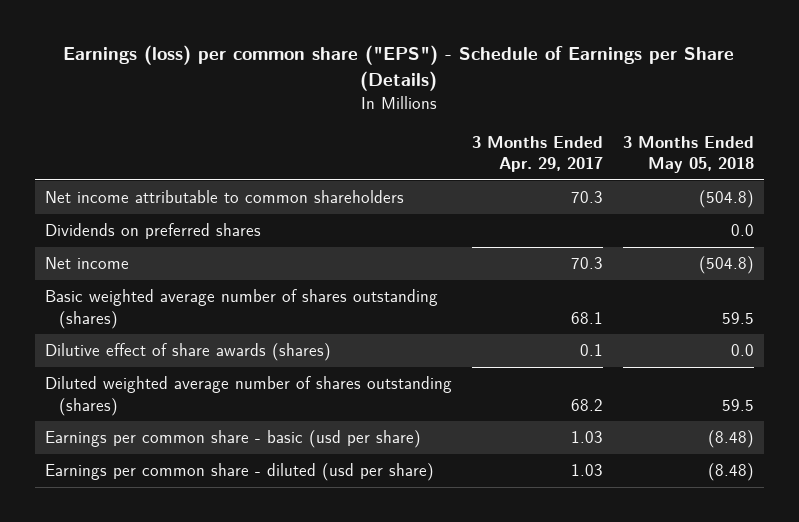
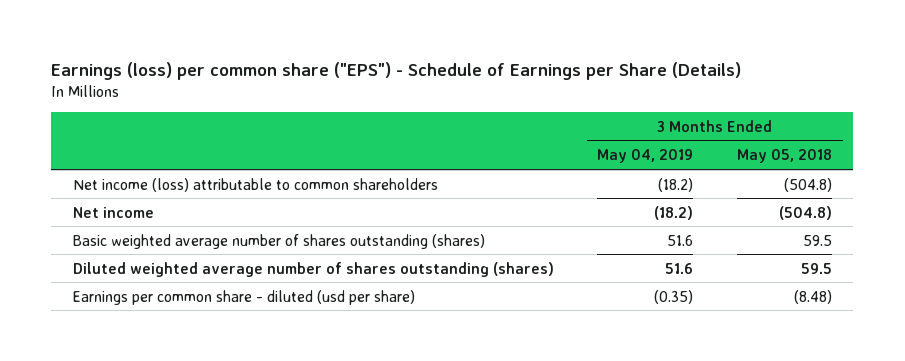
[471,136,603,173] 3 Months Ended Apr. 29, 2017 -> none
none -> [597,149,694,164] May 04, 2019
[44,223,261,240] Dividends on preferred shares -> none
[44,190,404,204] Net income attributable to common shareholders -> [73,177,439,192] Net income (loss) attributable to common shareholders
[44,343,331,362] Dilutive effect of share awards (shares) -> none
[44,430,421,449] Earnings per common share - basic (usd per share) -> none

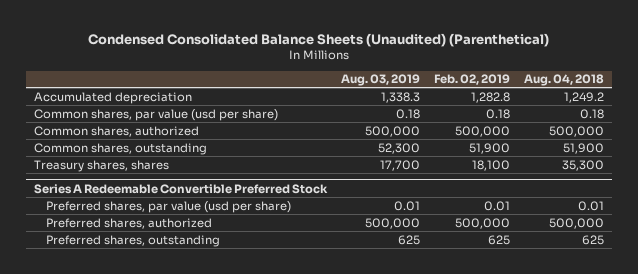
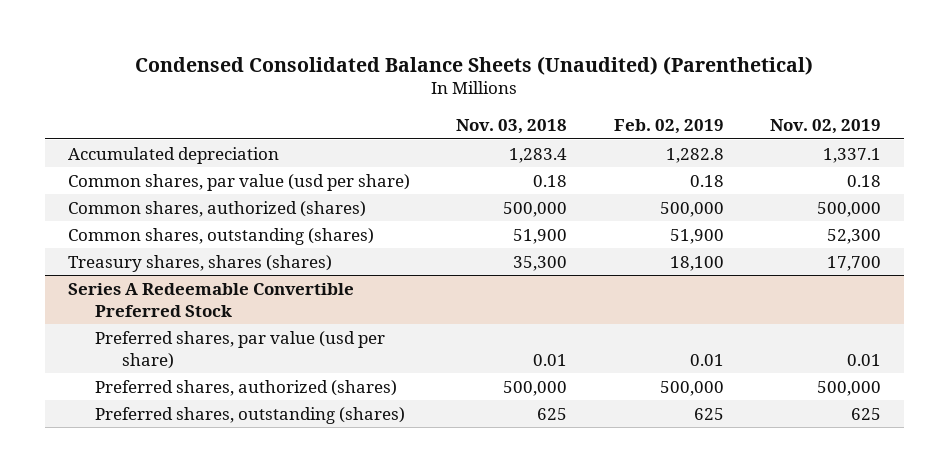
[340,74,420,87] Aug. 03, 2019 -> none
[524,74,605,87] Aug. 04, 2018 -> none
none -> [456,119,568,135] Nov. 03, 2018
none -> [769,119,881,135] Nov. 02, 2019
[33,125,199,137] Common shares, authorized -> [68,200,367,217] Common shares, authorized (shares)
[33,142,207,155] Common shares, outstanding -> [68,227,375,245] Common shares, outstanding (shares)
[33,159,169,172] Treasury shares, shares -> [68,254,333,272] Treasury shares, shares (shares)
[45,217,212,229] Preferred shares, authorized -> [95,379,398,396] Preferred shares, authorized (shares)
[45,234,220,247] Preferred shares, outstanding -> [95,406,406,424] Preferred shares, outstanding (shares)

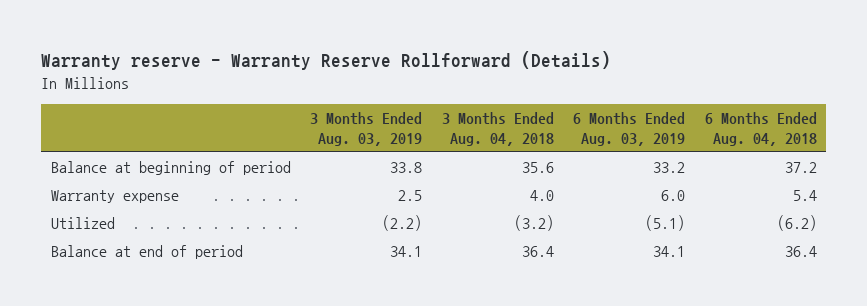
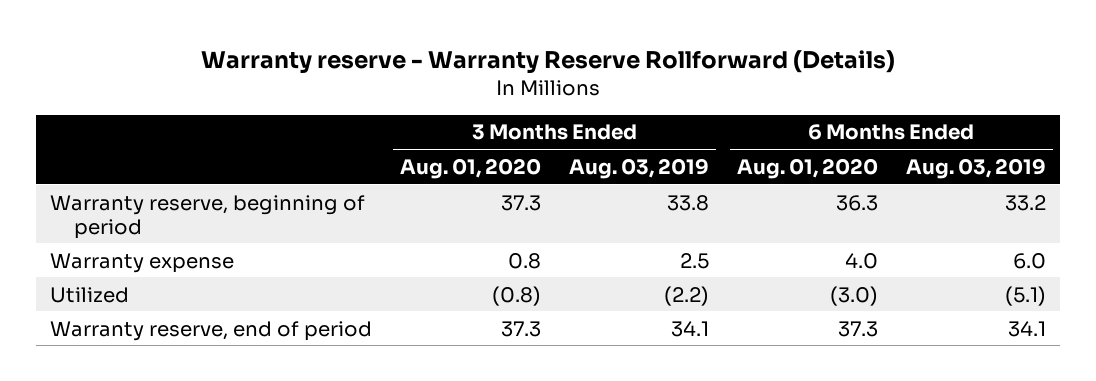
[441,112,554,146] 3 Months Ended Aug. 04, 2018 -> none
[704,112,817,146] 6 Months Ended Aug. 04, 2018 -> none
none -> [400,157,542,179] Aug. 01, 2020
none -> [736,157,878,179] Aug. 01, 2020
[50,161,291,176] Balance at beginning of period -> [50,194,366,239] Warranty reserve, beginning of period
[50,245,243,260] Balance at end of period -> [50,320,373,341] Warranty reserve, end of period

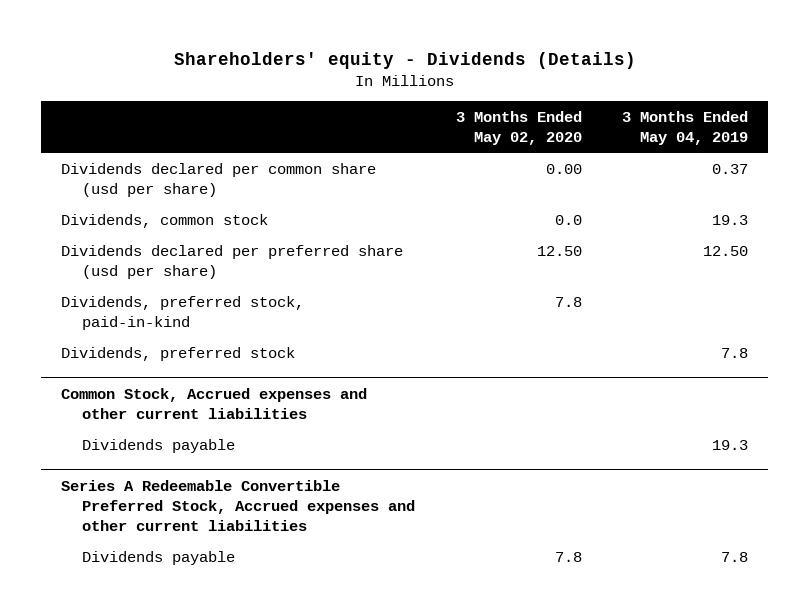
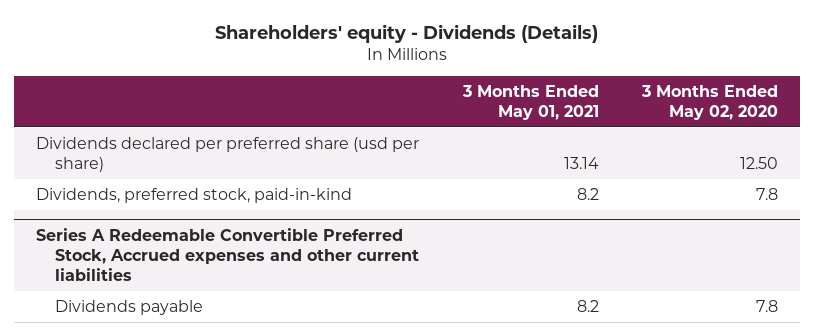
[622,110,749,145] 3 Months Ended May 04, 2019 -> none
none -> [461,84,599,120] 3 Months Ended May 01, 2021
[61,162,377,197] Dividends declared per common share (usd per share) -> none
[61,213,269,228] Dividends, common stock -> none
[61,346,296,361] Dividends, preferred stock -> none
[61,387,368,419] Common Stock, Accrued expenses and other current liabilities -> none
[81,438,235,453] Dividends payable -> none

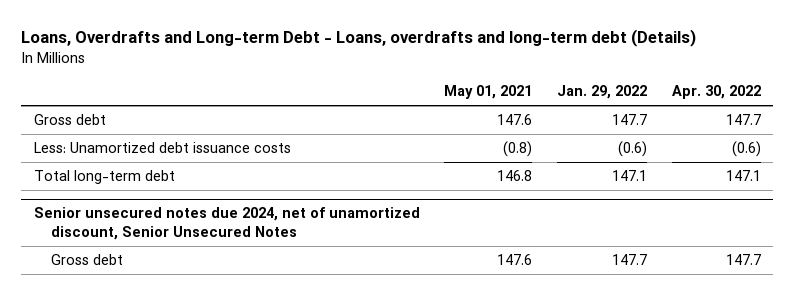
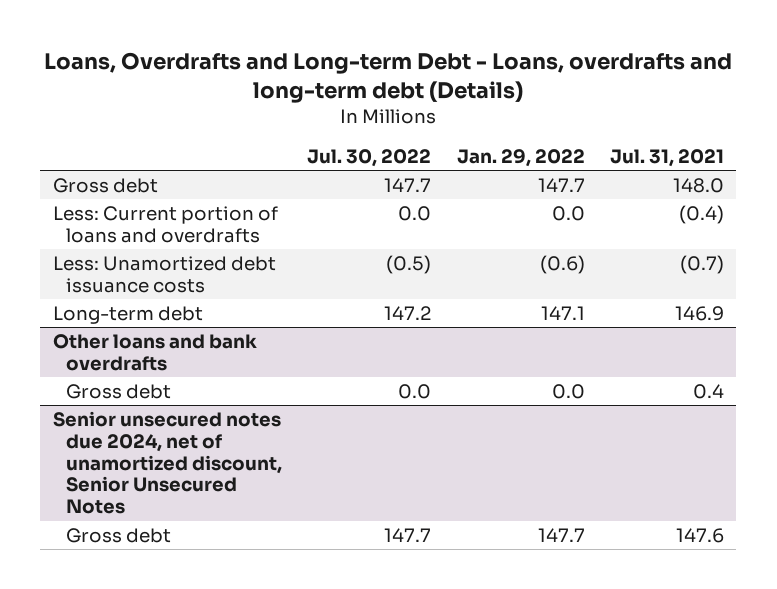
[444,85,533,100] May 01, 2021 -> none
[671,85,761,100] Apr. 30, 2022 -> none
none -> [307,148,432,167] Jul. 30, 2022
none -> [609,148,724,167] Jul. 31, 2021
none -> [52,205,278,243] Less: Current portion of loans and overdrafts
[33,170,175,185] Total long-term debt -> [52,305,203,324] Long-term debt
none -> [52,333,257,371] Other loans and bank overdrafts
none -> [66,383,172,399] Gross debt

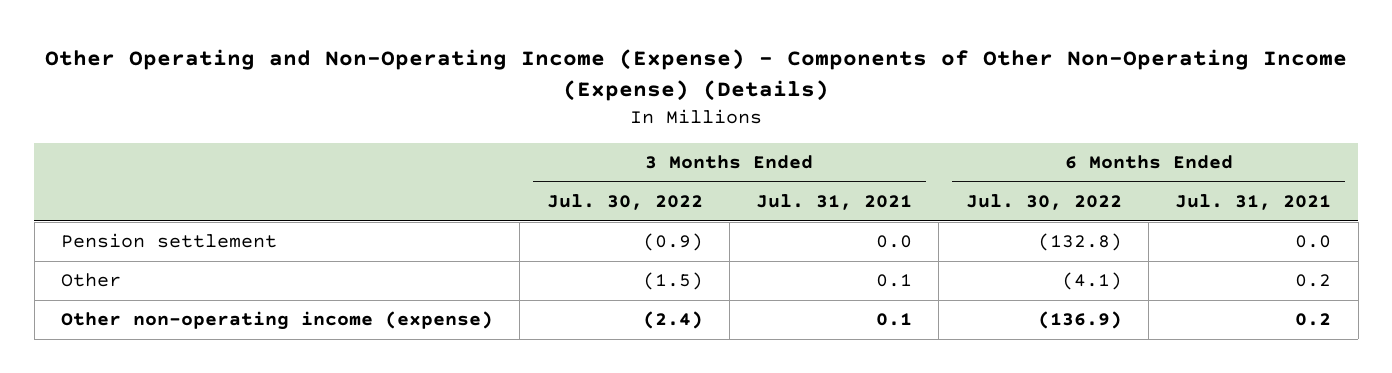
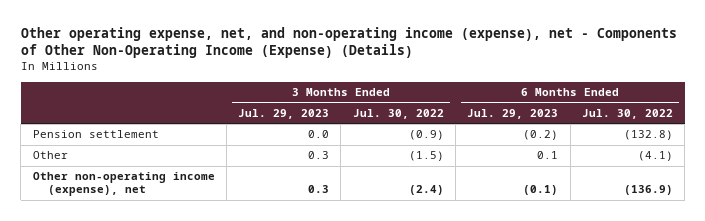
[45,48,1348,101] Other Operating and Non-Operating Income (Expense) - Components of Other Non-Operating Income (Expense) (Details) -> [20,27,677,59] Other operating expense, net, and non-operating income (expense), net - Components of Other Non-Operating Income (Expense) (Details)
[756,194,913,211] Jul. 31, 2021 -> none
[1175,194,1332,211] Jul. 31, 2021 -> none
none -> [238,108,330,119] Jul. 29, 2023
none -> [467,108,559,119] Jul. 29, 2023
[60,311,493,331] Other non-operating income (expense) -> [32,172,215,197] Other non-operating income (expense), net

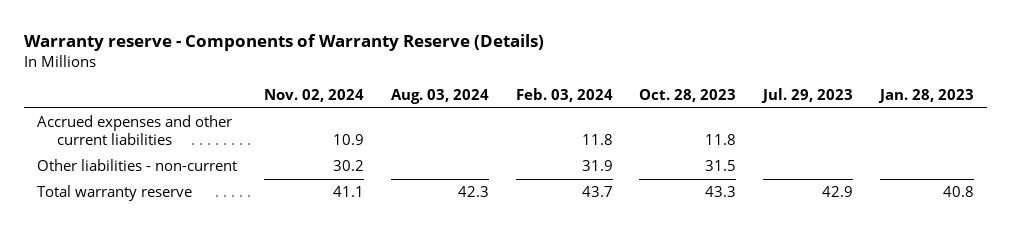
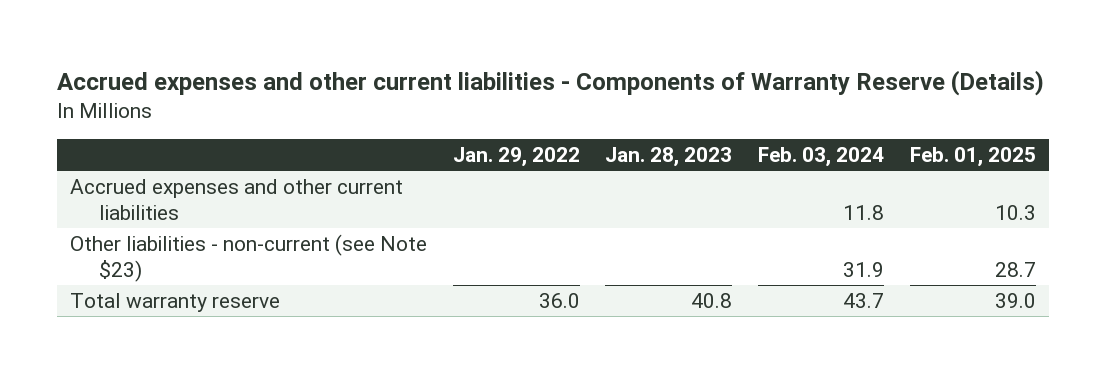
[24,33,545,51] Warranty reserve - Components of Warranty Reserve (Details) -> [57,69,1045,96] Accrued expenses and other current liabilities - Components of Warranty Reserve (Details)
[264,88,365,102] Nov. 02, 2024 -> none
[390,88,489,104] Aug. 03, 2024 -> none
[639,88,737,102] Oct. 28, 2023 -> none
[761,87,854,103] Jul. 29, 2023 -> none
none -> [452,147,580,168] Jan. 29, 2022
none -> [909,147,1036,168] Feb. 01, 2025
[37,159,238,172] Other liabilities - non-current -> [69,234,427,282] Other liabilities - non-current (see Note $23)

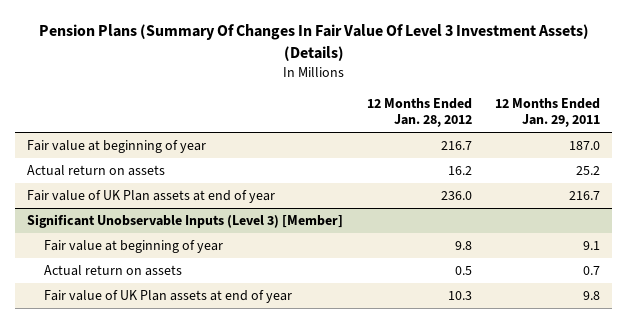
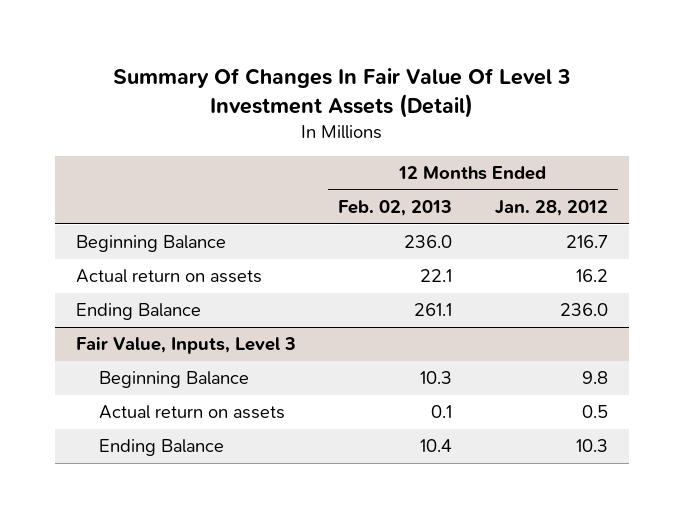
[38,24,589,61] Pension Plans (Summary Of Changes In Fair Value Of Level 3 Investment Assets) (Details) -> [112,67,571,118] Summary Of Changes In Fair Value Of Level 3 Investment Assets (Detail)
[495,97,601,128] 12 Months Ended Jan. 29, 2011 -> none
none -> [338,200,453,217] Feb. 02, 2013
[26,139,206,153] Fair value at beginning of year -> [76,235,227,253] Beginning Balance
[26,213,343,228] Significant Unobservable Inputs (Level 3) [Member] -> none
[26,189,275,203] Fair value of UK Plan assets at end of year -> [76,303,202,321] Ending Balance
none -> [76,337,297,355] Fair Value, Inputs, Level 3
[44,239,224,253] Fair value at beginning of year -> [99,371,250,389] Beginning Balance
[44,289,293,303] Fair value of UK Plan assets at end of year -> [99,439,225,457] Ending Balance

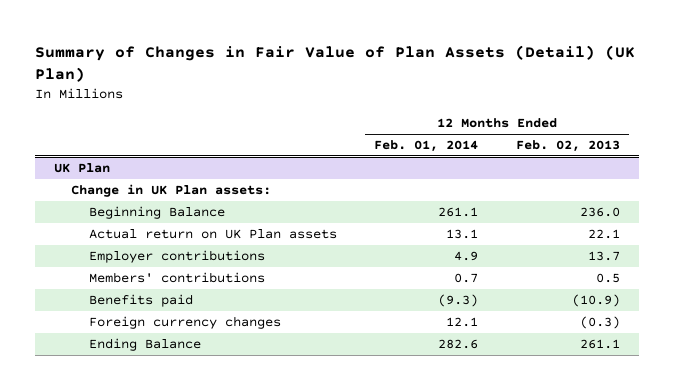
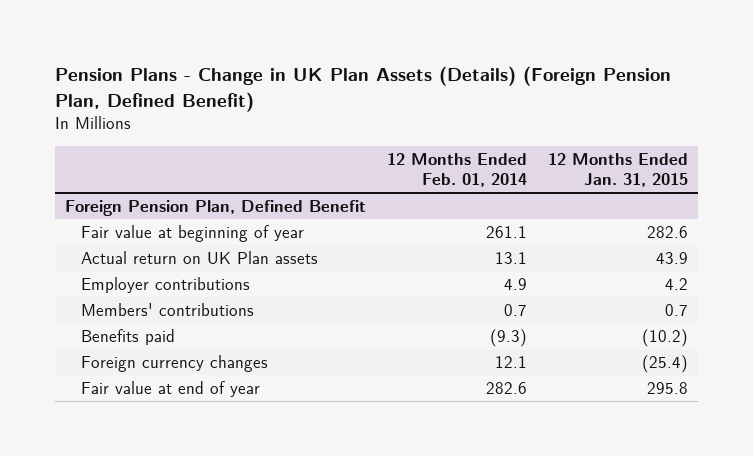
[35,45,636,83] Summary of Changes in Fair Value of Plan Assets (Detail) (UK Plan) -> [54,65,671,112] Pension Plans - Change in UK Plan Assets (Details) (Foreign Pension Plan, Defined Benefit)
[516,140,621,153] Feb. 02, 2013 -> none
none -> [547,152,688,187] 12 Months Ended Jan. 31, 2015
[53,162,110,173] UK Plan -> none
[71,183,272,197] Change in UK Plan assets: -> none
none -> [65,199,367,216] Foreign Pension Plan, Defined Benefit
[88,205,225,219] Beginning Balance -> [80,224,304,242] Fair value at beginning of year
[88,337,201,351] Ending Balance -> [80,380,260,397] Fair value at end of year

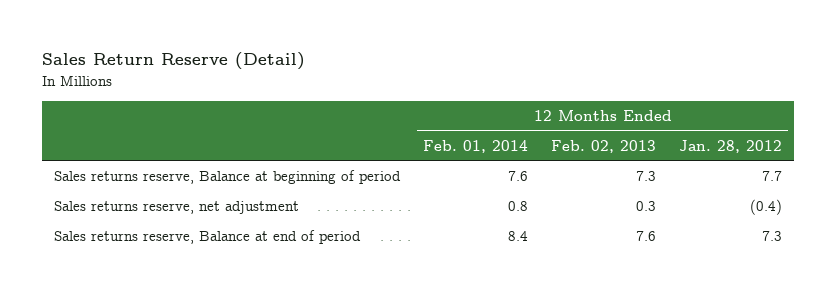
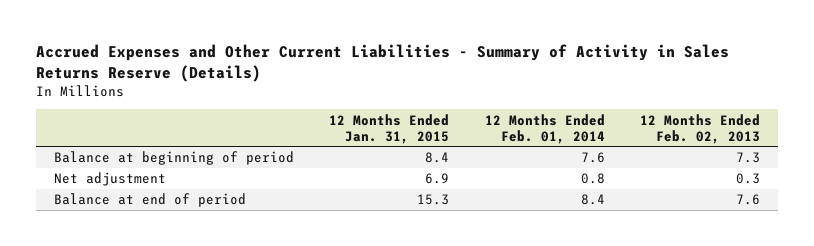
[42,52,306,71] Sales Return Reserve (Detail) -> [35,43,729,82] Accrued Expenses and Other Current Liabilities - Summary of Activity in Sales Returns Reserve (Details)
[679,139,783,153] Jan. 28, 2012 -> none
none -> [329,113,450,144] 12 Months Ended Jan. 31, 2015
[53,170,401,185] Sales returns reserve, Balance at beginning of period -> [53,151,294,166] Balance at beginning of period
[53,201,299,215] Sales returns reserve, net adjustment -> [53,172,166,187] Net adjustment
[53,230,361,245] Sales returns reserve, Balance at end of period -> [53,193,246,208] Balance at end of period

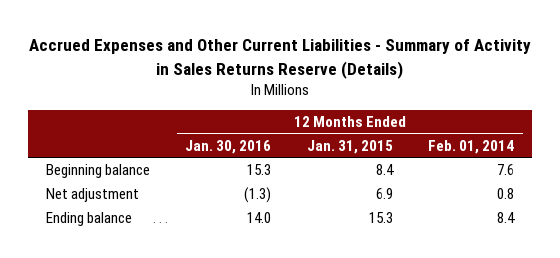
[640,113,761,144] 12 Months Ended Feb. 02, 2013 -> none
none -> [185,139,272,154] Jan. 30, 2016
[53,151,294,166] Balance at beginning of period -> [46,164,151,179] Beginning balance
[53,193,246,208] Balance at end of period -> [46,212,133,227] Ending balance

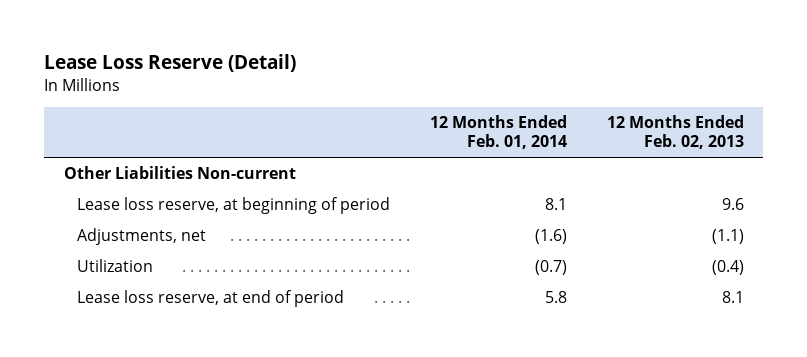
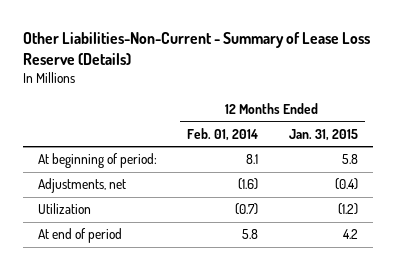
[43,53,296,72] Lease Loss Reserve (Detail) -> [22,31,370,65] Other Liabilities-Non-Current - Summary of Lease Loss Reserve (Details)
[606,115,744,150] 12 Months Ended Feb. 02, 2013 -> none
none -> [288,128,358,141] Jan. 31, 2015
[63,166,296,180] Other Liabilities Non-current -> none
[77,197,391,215] Lease loss reserve, at beginning of period -> [38,153,158,169] At beginning of period:
[77,290,345,308] Lease loss reserve, at end of period -> [38,228,123,244] At end of period

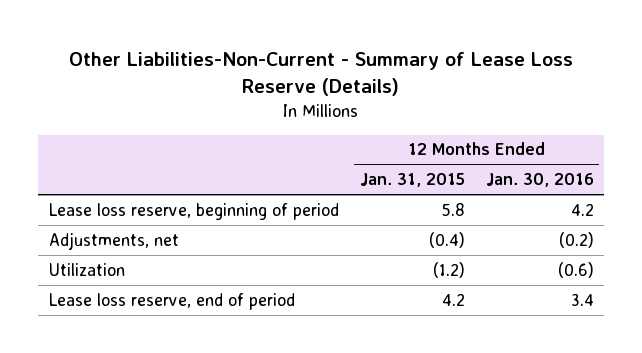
[187,127,259,141] Feb. 01, 2014 -> none
none -> [485,173,594,188] Jan. 30, 2016
[38,153,158,169] At beginning of period: -> [48,202,339,220] Lease loss reserve, beginning of period
[38,228,123,244] At end of period -> [48,292,295,310] Lease loss reserve, end of period

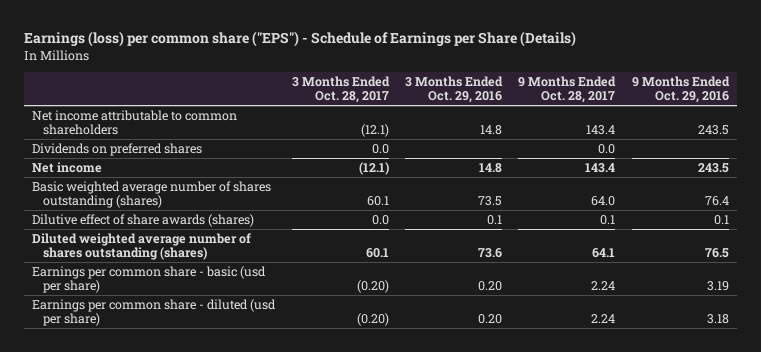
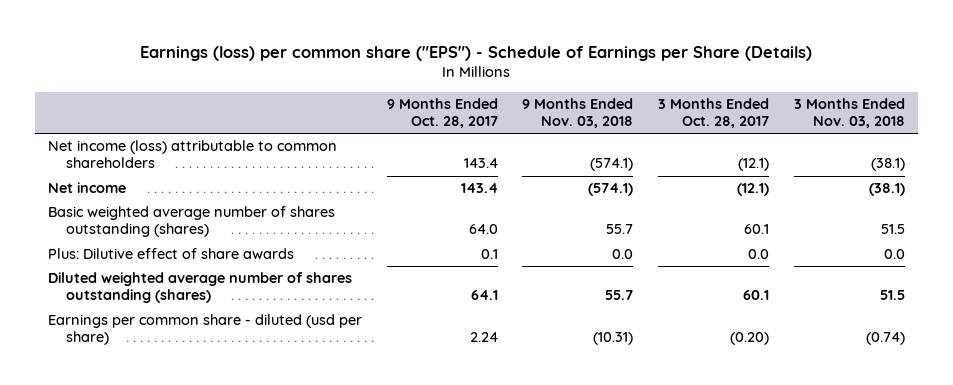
[404,76,503,104] 3 Months Ended Oct. 29, 2016 -> none
[631,76,730,104] 9 Months Ended Oct. 29, 2016 -> none
none -> [522,97,634,129] 9 Months Ended Nov. 03, 2018
none -> [794,97,906,129] 3 Months Ended Nov. 03, 2018
[32,142,203,156] Dividends on preferred shares -> none
[32,109,238,136] Net income attributable to common shareholders -> [47,140,337,169] Net income (loss) attributable to common shareholders
[32,213,255,227] Dilutive effect of share awards (shares) -> [47,248,294,260] Plus: Dilutive effect of share awards
[32,265,267,294] Earnings per common share - basic (usd per share) -> none

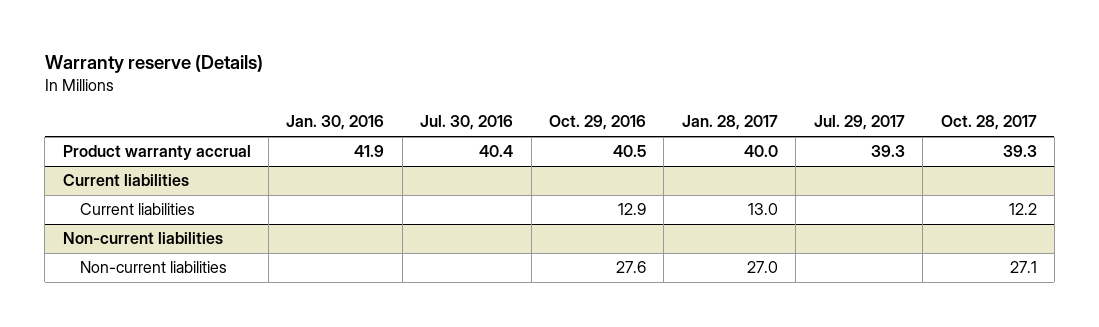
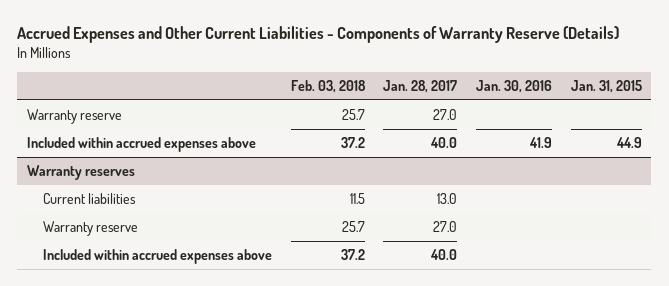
[44,55,263,74] Warranty reserve (Details) -> [17,25,620,43] Accrued Expenses and Other Current Liabilities - Components of Warranty Reserve (Details)
[420,115,514,131] Jul. 30, 2016 -> none
[549,115,647,131] Oct. 29, 2016 -> none
[813,115,905,131] Jul. 29, 2017 -> none
[940,115,1037,131] Oct. 28, 2017 -> none
none -> [290,79,366,93] Feb. 03, 2018
none -> [571,79,643,93] Jan. 31, 2015
[62,174,189,187] Current liabilities -> none
none -> [26,108,122,124] Warranty reserve
[62,145,251,161] Product warranty accrual -> [26,136,256,152] Included within accrued expenses above
none -> [26,164,135,180] Warranty reserves
[62,232,223,245] Non-current liabilities -> none
[79,261,227,274] Non-current liabilities -> [42,220,138,236] Warranty reserve
none -> [42,248,272,264] Included within accrued expenses above

